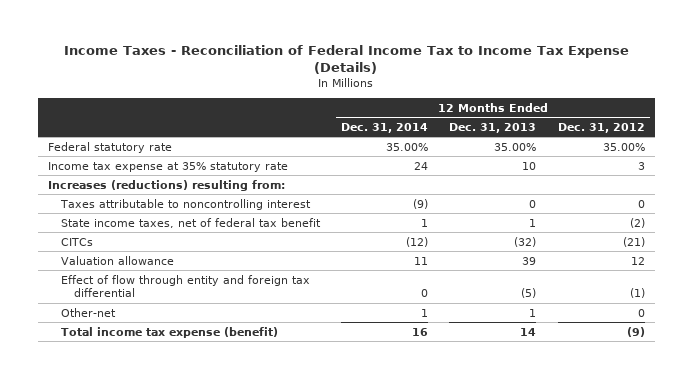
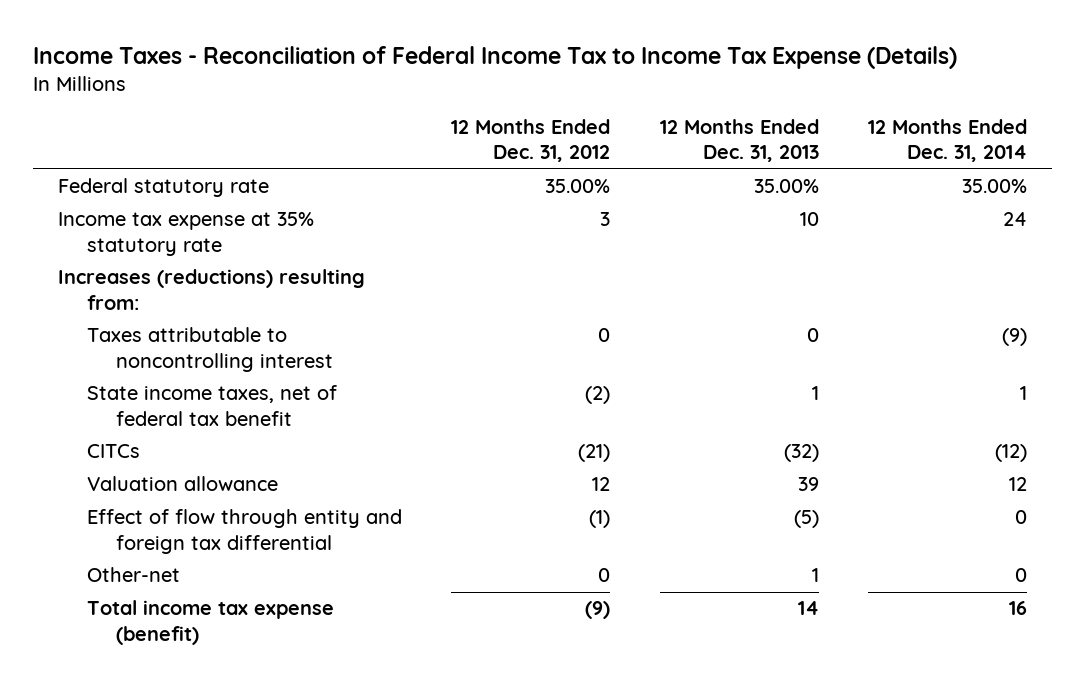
[414,256,429,265] 11 -> [1009,477,1028,492] 12
[421,308,429,317] 1 -> [1015,568,1028,583] 0

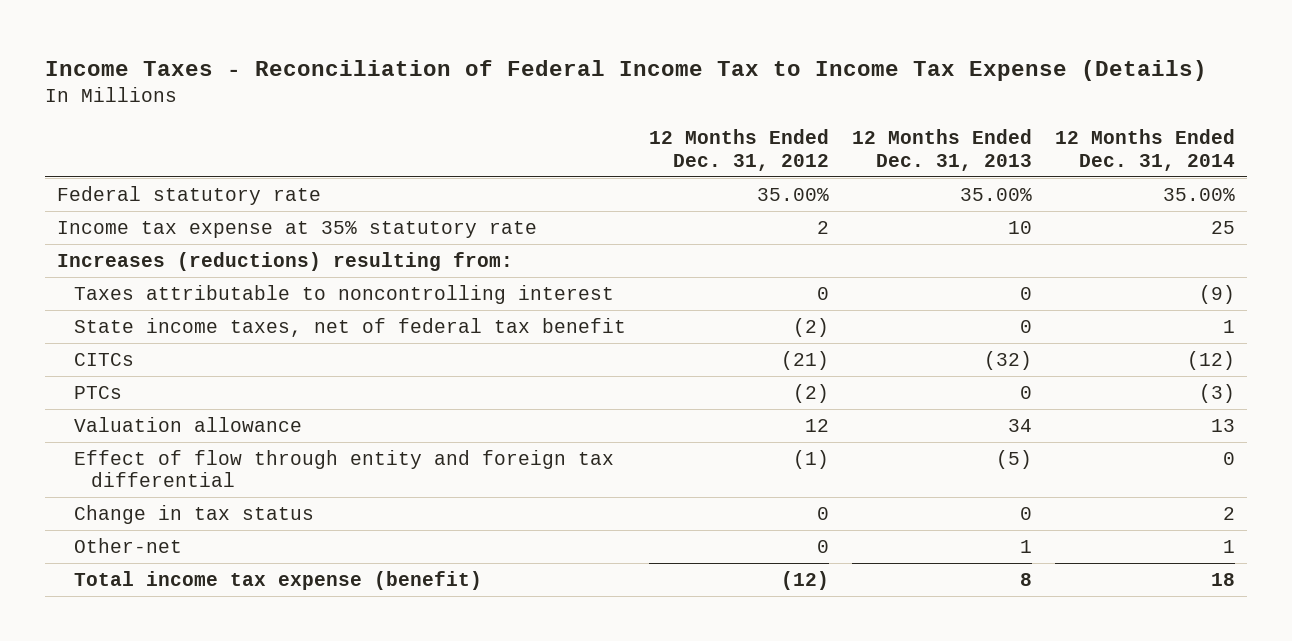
[600,212,611,227] 3 -> [817,220,830,234] 2
[1003,212,1028,227] 24 -> [1211,220,1236,234] 25
[811,386,819,401] 1 -> [1020,319,1033,333] 0
none -> [73,385,122,399] PTCs
[797,477,819,492] 39 -> [1008,418,1033,432] 34
[1009,477,1028,492] 12 -> [1211,418,1236,432] 13
none -> [73,504,314,524] Change in tax status
[1015,568,1028,583] 0 -> [1223,539,1236,553] 1
[585,601,611,620] (9) -> [781,570,830,590] (12)
[797,601,819,616] 14 -> [1020,572,1033,586] 8
[1009,601,1028,616] 16 -> [1211,572,1236,586] 18

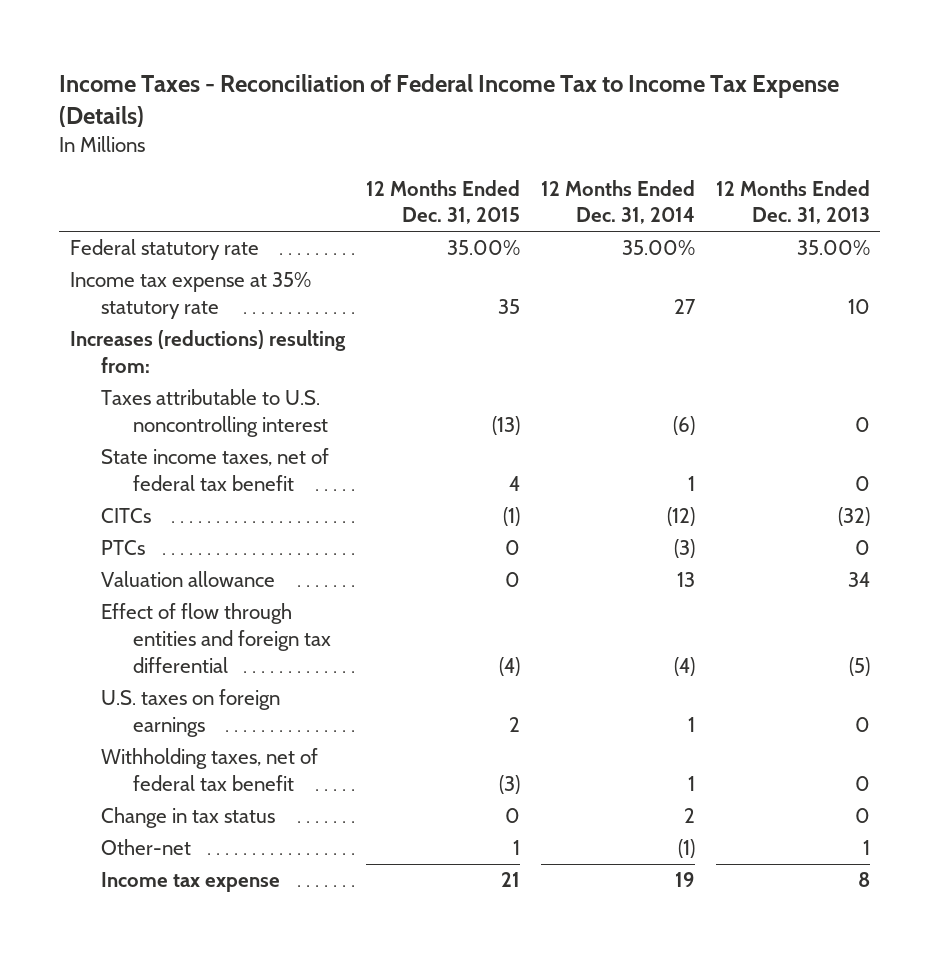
[649,129,830,171] 12 Months Ended Dec. 31, 2012 -> none
none -> [365,179,520,225] 12 Months Ended Dec. 31, 2015
[1211,220,1236,234] 25 -> [673,299,696,315] 27
[73,284,614,304] Taxes attributable to noncontrolling interest -> [101,389,328,438] Taxes attributable to U.S. noncontrolling interest
[1199,284,1236,304] (9) -> [672,416,695,436] (6)
[73,449,614,488] Effect of flow through entity and foreign tax differential -> [101,603,331,673] Effect of flow through entities and foreign tax differential
[1223,451,1236,465] 0 -> [673,656,695,676] (4)
none -> [101,689,281,738] U.S. taxes on foreign earnings
none -> [101,748,319,792] Withholding taxes, net of federal tax benefit
[1223,539,1236,553] 1 -> [677,839,695,859] (1)
[73,570,482,590] Total income tax expense (benefit) -> [101,872,281,893] Income tax expense
[1211,572,1236,586] 18 -> [674,872,695,888] 19

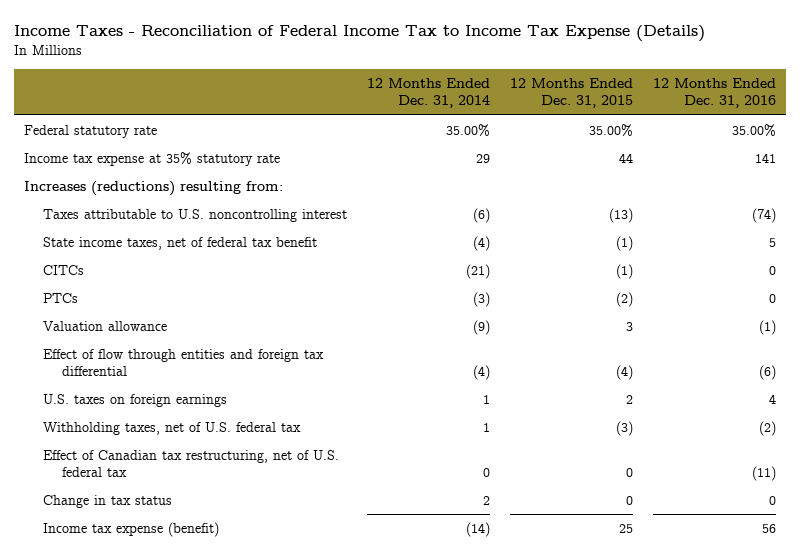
[715,179,870,225] 12 Months Ended Dec. 31, 2013 -> none
none -> [652,78,776,109] 12 Months Ended Dec. 31, 2016
[497,299,520,315] 35 -> [618,152,633,163] 44
[673,299,696,315] 27 -> [475,153,490,163] 29
[508,476,520,492] 4 -> [615,235,633,251] (1)
[687,476,695,492] 1 -> [472,235,490,251] (4)
[666,507,695,527] (12) -> [465,263,490,279] (21)
[504,540,520,556] 0 -> [615,291,633,307] (2)
[504,572,520,588] 0 -> [625,321,633,331] 3
[676,572,695,588] 13 -> [472,319,490,335] (9)
[101,748,319,792] Withholding taxes, net of federal tax benefit -> [43,421,302,435] Withholding taxes, net of U.S. federal tax
none -> [43,449,340,478] Effect of Canadian tax restructuring, net of U.S. federal tax
[101,839,192,856] Other-net -> none
[101,872,281,893] Income tax expense -> [43,521,220,537] Income tax expense (benefit)
[500,872,520,888] 21 -> [618,523,633,533] 25
[674,872,695,888] 19 -> [465,521,490,537] (14)

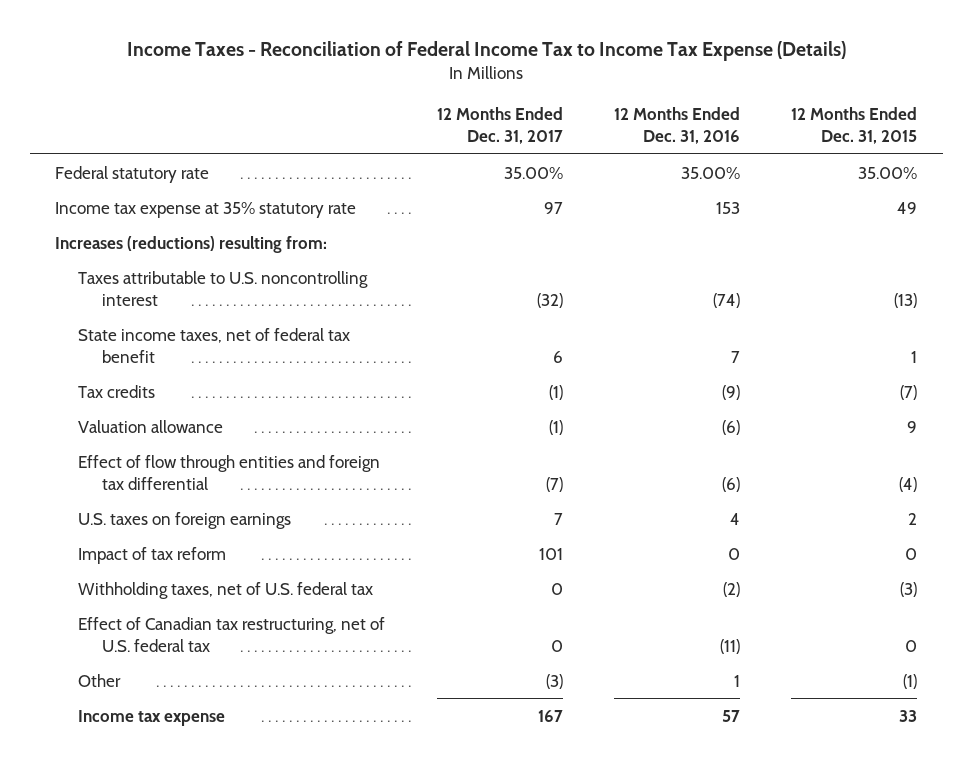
[366,78,490,109] 12 Months Ended Dec. 31, 2014 -> none
none -> [436,107,563,145] 12 Months Ended Dec. 31, 2017
[618,152,633,163] 44 -> [897,201,918,214] 49
[754,152,776,163] 141 -> [716,201,741,214] 153
[43,264,85,275] CITCs -> none
[43,292,79,303] PTCs -> none
[615,235,633,251] (1) -> [911,350,918,363] 1
[768,237,776,247] 5 -> [731,350,741,363] 7
none -> [78,384,156,398] Tax credits
[625,321,633,331] 3 -> [907,420,918,433] 9
[758,319,776,335] (1) -> [722,419,741,435] (6)
none -> [78,546,227,564] Impact of tax reform
[43,494,173,508] Change in tax status -> none
none -> [78,673,122,687] Other
[43,521,220,537] Income tax expense (benefit) -> [78,709,226,726] Income tax expense
[618,523,633,533] 25 -> [899,709,918,722] 33
[761,523,776,533] 56 -> [722,709,741,722] 57

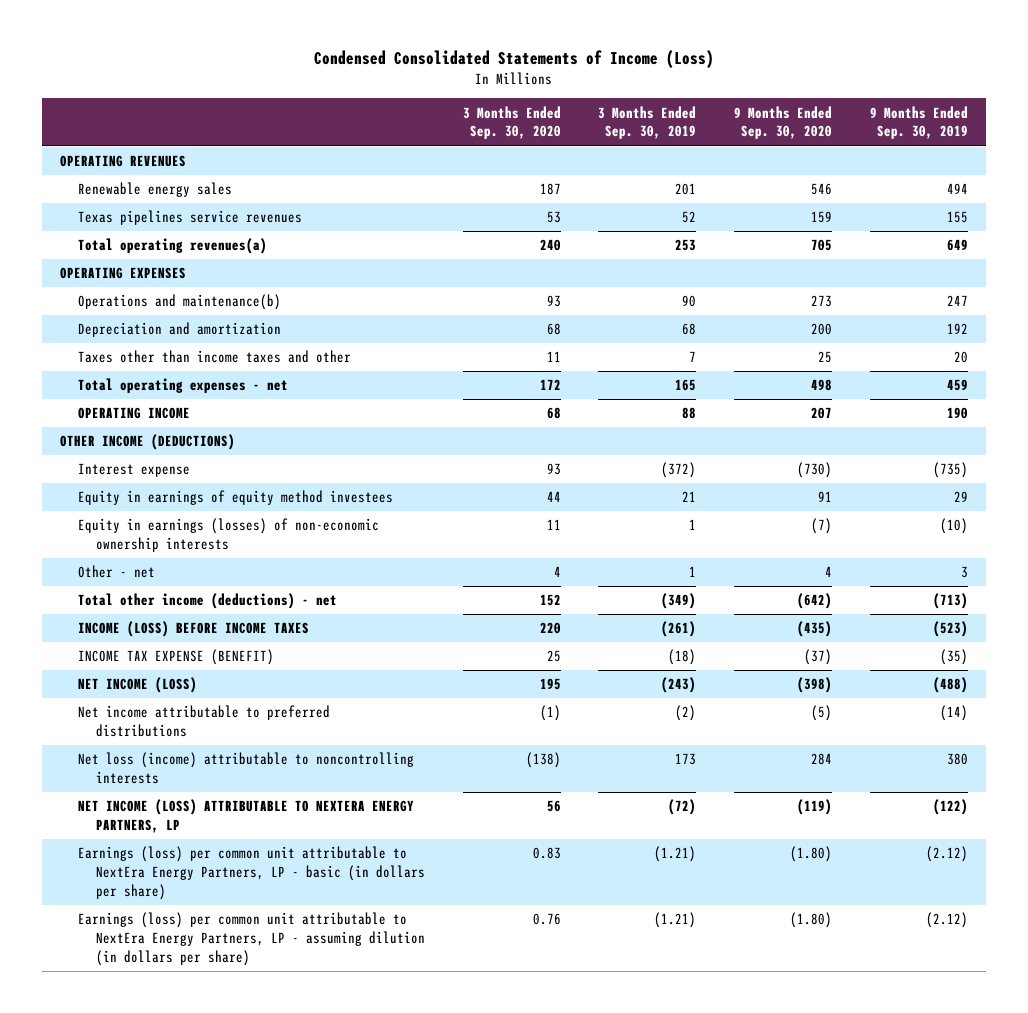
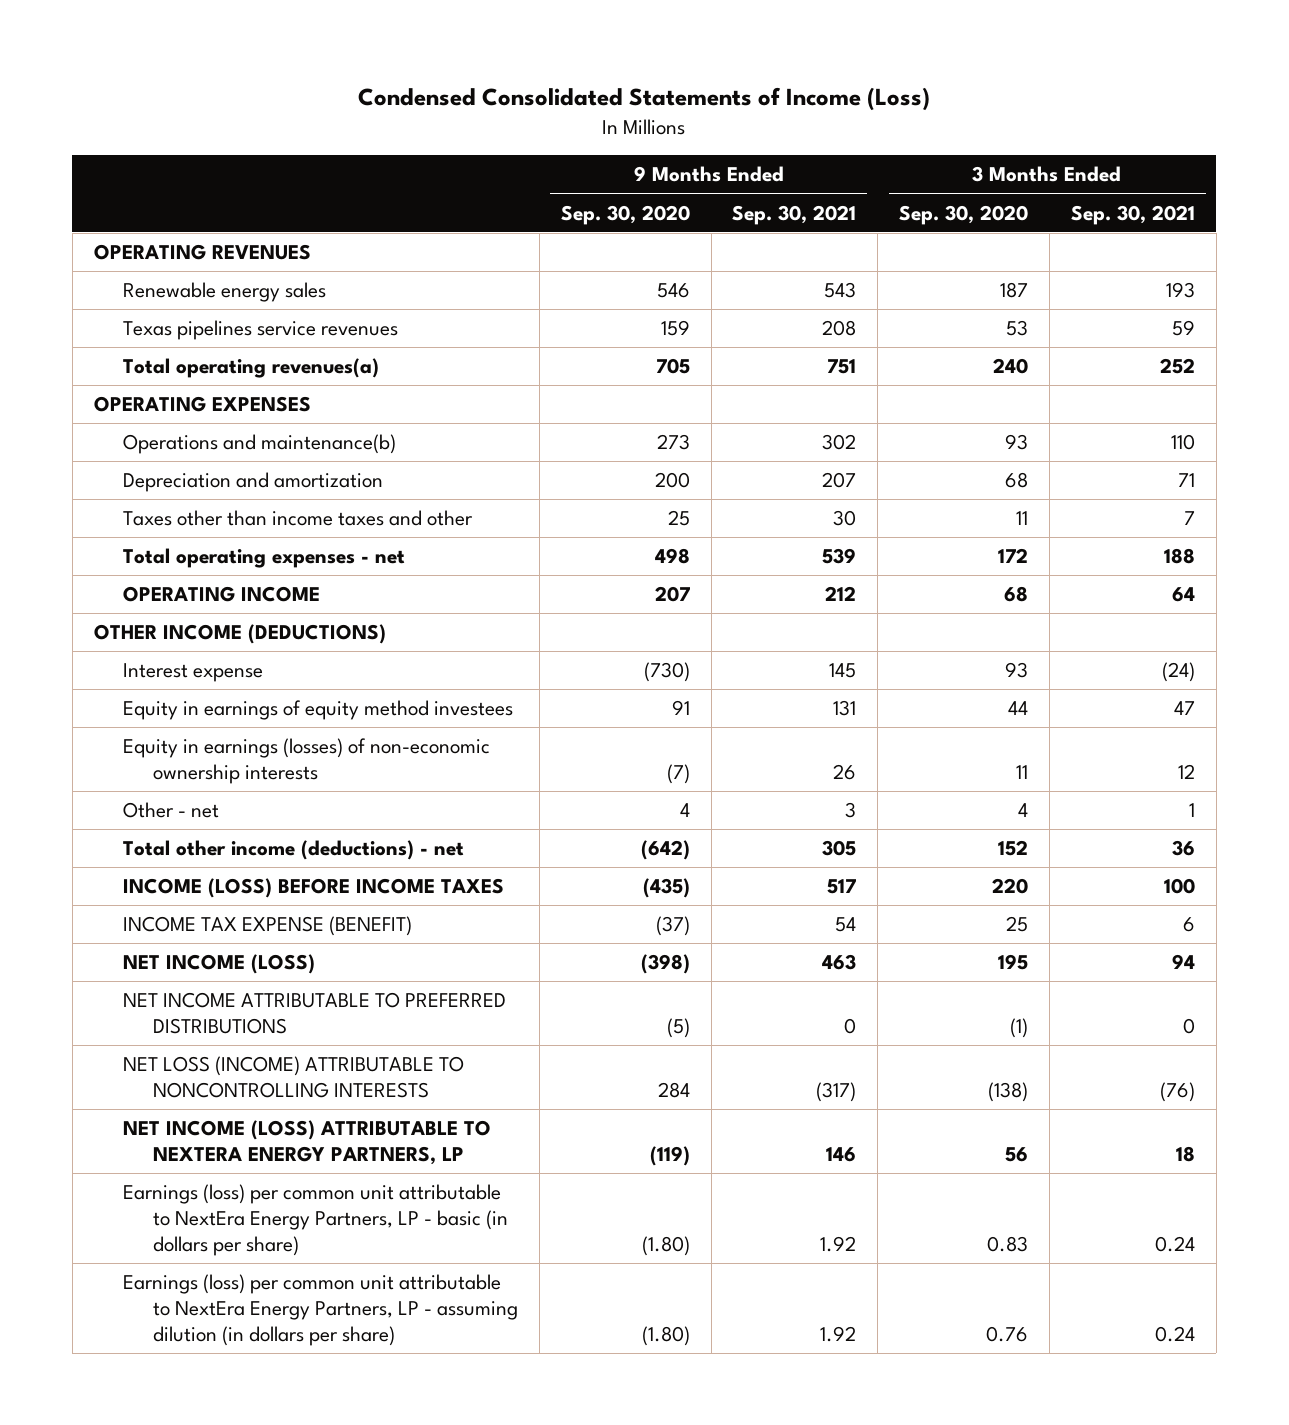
[598,105,697,140] 3 Months Ended Sep. 30, 2019 -> none
[869,105,968,140] 9 Months Ended Sep. 30, 2019 -> none
none -> [732,204,857,225] Sep. 30, 2021
none -> [1070,204,1195,225] Sep. 30, 2021
[78,705,331,738] Net income attributable to preferred distributions -> [123,992,507,1034] NET INCOME ATTRIBUTABLE TO PREFERRED DISTRIBUTIONS
[78,752,415,785] Net loss (income) attributable to noncontrolling interests -> [123,1056,465,1098] NET LOSS (INCOME) ATTRIBUTABLE TO NONCONTROLLING INTERESTS

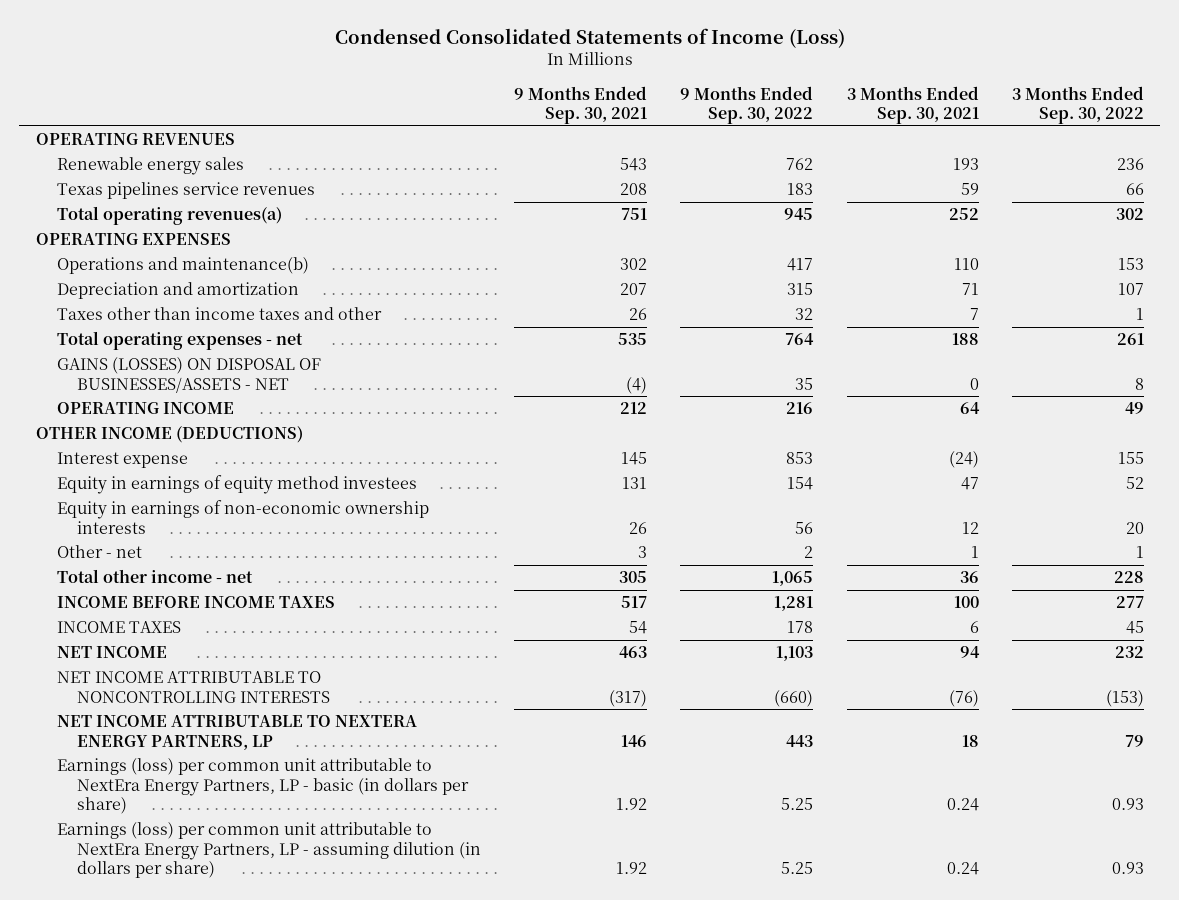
[560,204,690,225] Sep. 30, 2020 -> none
[899,204,1029,225] Sep. 30, 2020 -> none
none -> [680,85,814,125] 9 Months Ended Sep. 30, 2022
none -> [1011,85,1144,125] 3 Months Ended Sep. 30, 2022
[833,510,857,527] 30 -> [629,308,648,321] 26
[822,548,857,565] 539 -> [618,333,648,346] 535
none -> [56,357,321,393] GAINS (LOSSES) ON DISPOSAL OF BUSINESSES/ASSETS - NET
[123,738,491,784] Equity in earnings (losses) of non-economic ownership interests -> [56,500,429,534] Equity in earnings of non-economic ownership interests
[123,992,507,1034] NET INCOME ATTRIBUTABLE TO PREFERRED DISTRIBUTIONS -> none
[123,840,465,861] Total other income (deductions) - net -> [56,569,253,584] Total other income - net
[123,878,505,899] INCOME (LOSS) BEFORE INCOME TAXES -> [56,596,335,609] INCOME BEFORE INCOME TAXES
[123,916,413,937] INCOME TAX EXPENSE (BENEFIT) -> [56,621,181,634] INCOME TAXES
[123,954,316,975] NET INCOME (LOSS) -> [56,646,167,659] NET INCOME
[123,1056,465,1098] NET LOSS (INCOME) ATTRIBUTABLE TO NONCONTROLLING INTERESTS -> [56,671,331,703] NET INCOME ATTRIBUTABLE TO NONCONTROLLING INTERESTS
[123,1120,492,1165] NET INCOME (LOSS) ATTRIBUTABLE TO NEXTERA ENERGY PARTNERS, LP -> [56,715,417,750] NET INCOME ATTRIBUTABLE TO NEXTERA ENERGY PARTNERS, LP

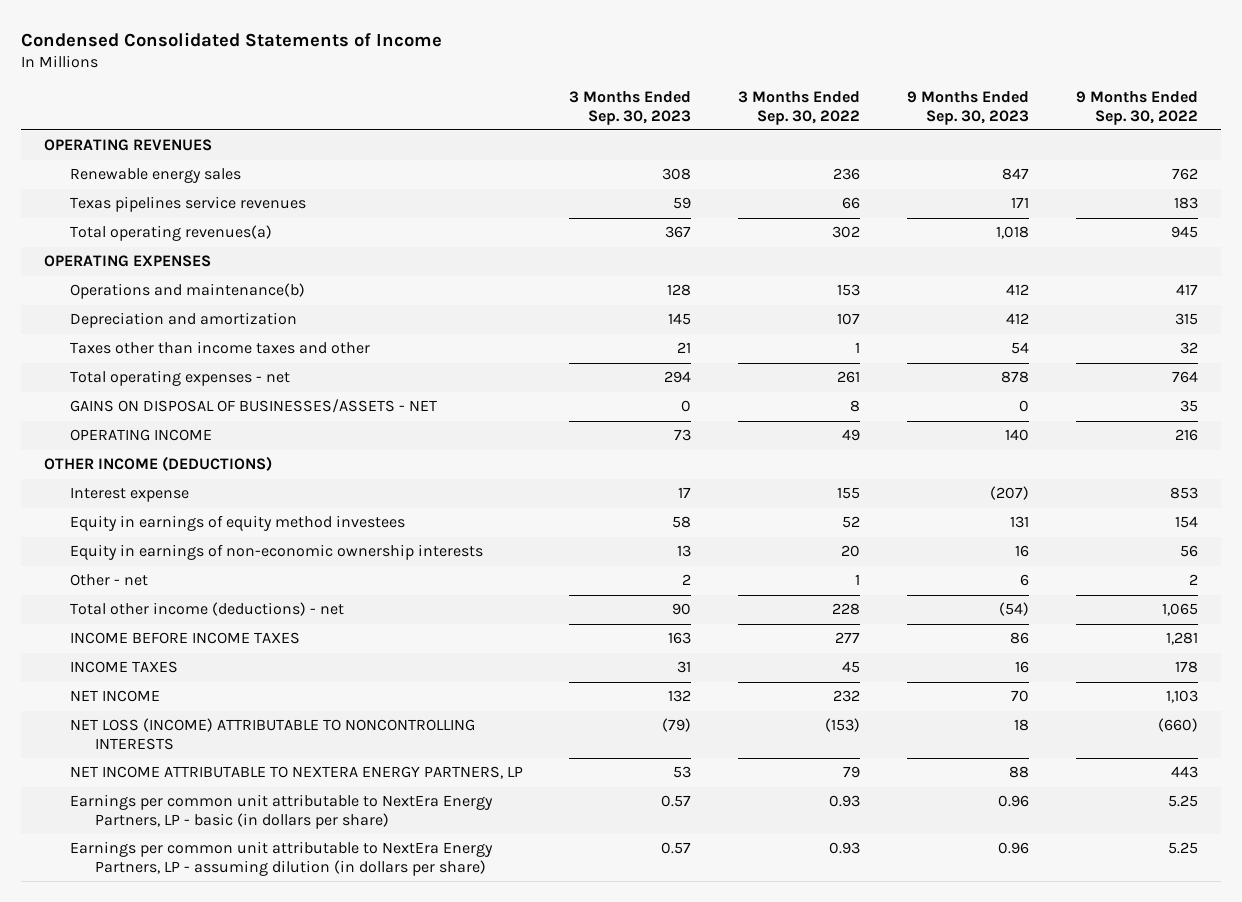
[334,27,845,48] Condensed Consolidated Statements of Income (Loss) -> [20,31,442,47] Condensed Consolidated Statements of Income
[514,85,648,125] 9 Months Ended Sep. 30, 2021 -> none
[846,85,979,125] 3 Months Ended Sep. 30, 2021 -> none
none -> [569,91,692,125] 3 Months Ended Sep. 30, 2023
none -> [906,91,1029,125] 9 Months Ended Sep. 30, 2023
[56,357,321,393] GAINS (LOSSES) ON DISPOSAL OF BUSINESSES/ASSETS - NET -> [69,399,437,414] GAINS ON DISPOSAL OF BUSINESSES/ASSETS - NET
[56,569,253,584] Total other income - net -> [69,602,344,617] Total other income (deductions) - net
[56,671,331,703] NET INCOME ATTRIBUTABLE TO NONCONTROLLING INTERESTS -> [69,718,475,750] NET LOSS (INCOME) ATTRIBUTABLE TO NONCONTROLLING INTERESTS
[56,758,470,814] Earnings (loss) per common unit attributable to NextEra Energy Partners, LP - basic (in dollars per share) -> [69,794,493,829] Earnings per common unit attributable to NextEra Energy Partners, LP - basic (in dollars per share)
[56,822,482,878] Earnings (loss) per common unit attributable to NextEra Energy Partners, LP - assuming dilution (in dollars per share) -> [69,841,493,876] Earnings per common unit attributable to NextEra Energy Partners, LP - assuming dilution (in dollars per share)

